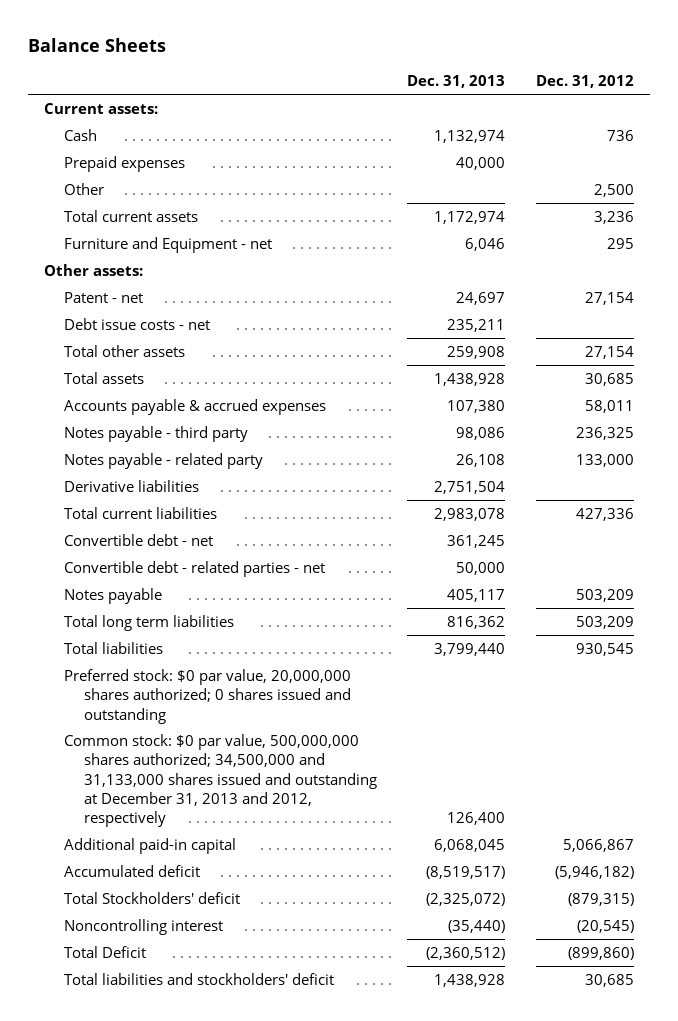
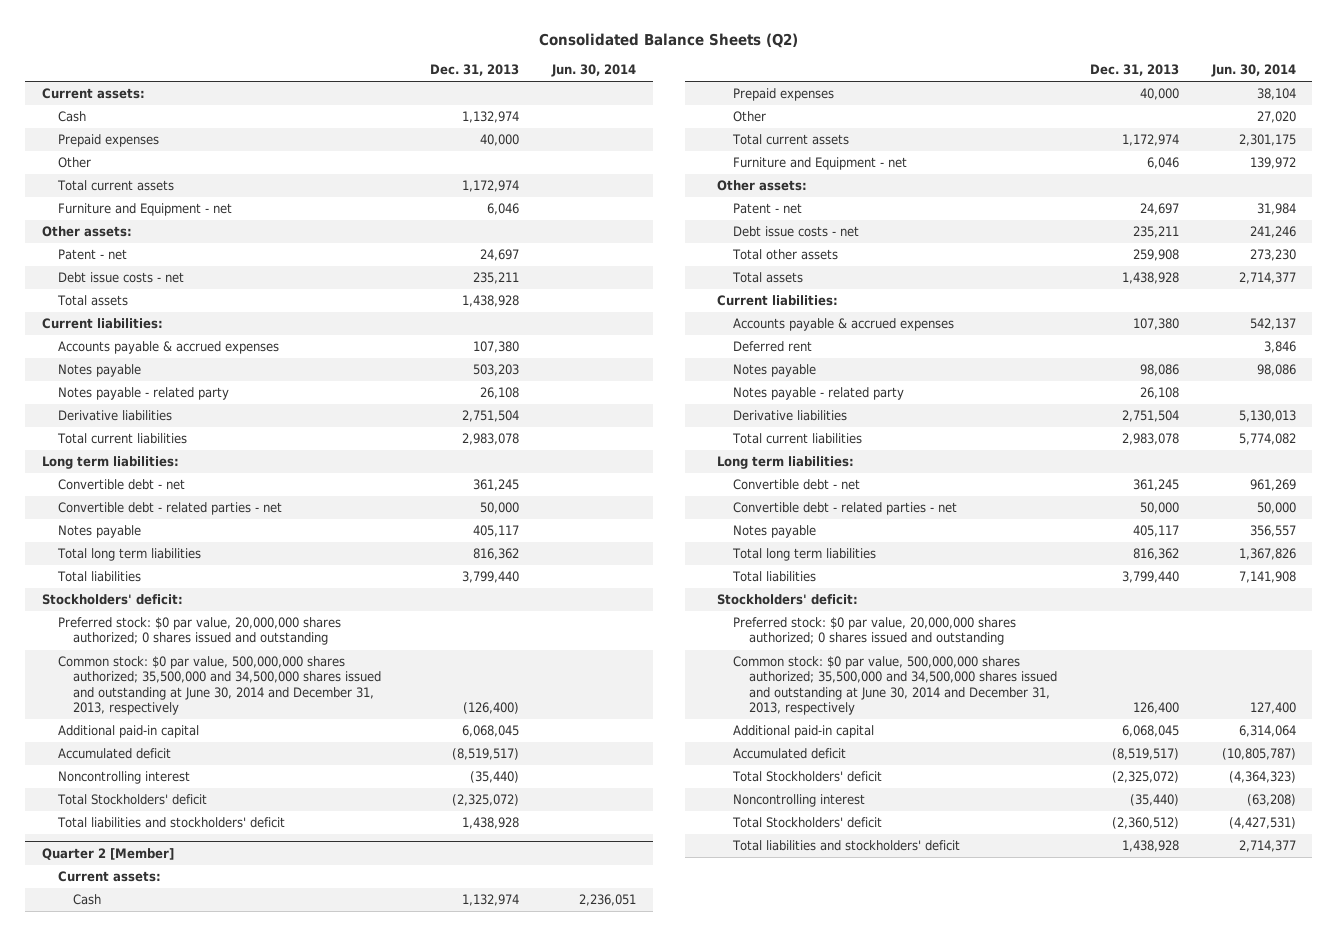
[28,38,167,53] Balance Sheets -> [538,32,798,48] Consolidated Balance Sheets (Q2)
[536,75,635,89] Dec. 31, 2012 -> none
none -> [551,64,637,78] Jun. 30, 2014
none -> [56,295,128,307] Total assets
none -> [41,318,163,330] Current liabilities:
none -> [57,341,279,355] Accounts payable & accrued expenses
none -> [57,364,141,378] Notes payable
none -> [57,387,229,401] Notes payable - related party
none -> [57,410,172,422] Derivative liabilities
none -> [56,433,187,445] Total current liabilities
none -> [41,456,179,470] Long term liabilities:
none -> [57,479,185,491] Convertible debt - net
none -> [57,502,282,516] Convertible debt - related parties - net
none -> [57,525,141,539] Notes payable
none -> [56,548,201,562] Total long term liabilities
none -> [56,571,141,583] Total liabilities
none -> [41,594,183,606] Stockholders' deficit:
none -> [57,617,341,646] Preferred stock: $0 par value, 20,000,000 shares authorized; 0 shares issued and outstanding
none -> [57,656,382,715] Common stock: $0 par value, 500,000,000 shares authorized; 35,500,000 and 34,500,000 shares issued and outstanding at June 30, 2014 and December 31, 2013, respectively
none -> [57,725,199,739] Additional paid-in capital
none -> [57,748,171,760] Accumulated deficit
none -> [57,771,190,785] Noncontrolling interest
none -> [56,794,207,806] Total Stockholders' deficit
none -> [56,817,285,829] Total liabilities and stockholders' deficit
none -> [41,847,174,860] Quarter 2 [Member]
none -> [57,871,161,883] Current assets:
none -> [73,894,102,906] Cash
none -> [732,88,834,102] Prepaid expenses
none -> [732,111,766,123] Other
none -> [731,134,849,146] Total current assets
none -> [732,157,907,171] Furniture and Equipment - net
none -> [717,180,808,192] Other assets:
none -> [732,203,802,215] Patent - net
none -> [732,226,859,238] Debt issue costs - net
none -> [717,295,839,307] Current liabilities:
none -> [732,341,812,353] Deferred rent
[63,425,248,442] Notes payable - third party -> [732,364,816,378] Notes payable
none -> [717,456,855,470] Long term liabilities:
none -> [717,594,859,606] Stockholders' deficit:
[63,733,377,828] Common stock: $0 par value, 500,000,000 shares authorized; 34,500,000 and 31,133,000 shares issued and outstanding at December 31, 2013 and 2012, respectively -> [732,656,1057,715] Common stock: $0 par value, 500,000,000 shares authorized; 35,500,000 and 34,500,000 shares issued and outstanding at June 30, 2014 and December 31, 2013, respectively
[63,945,146,958] Total Deficit -> [731,817,882,829] Total Stockholders' deficit

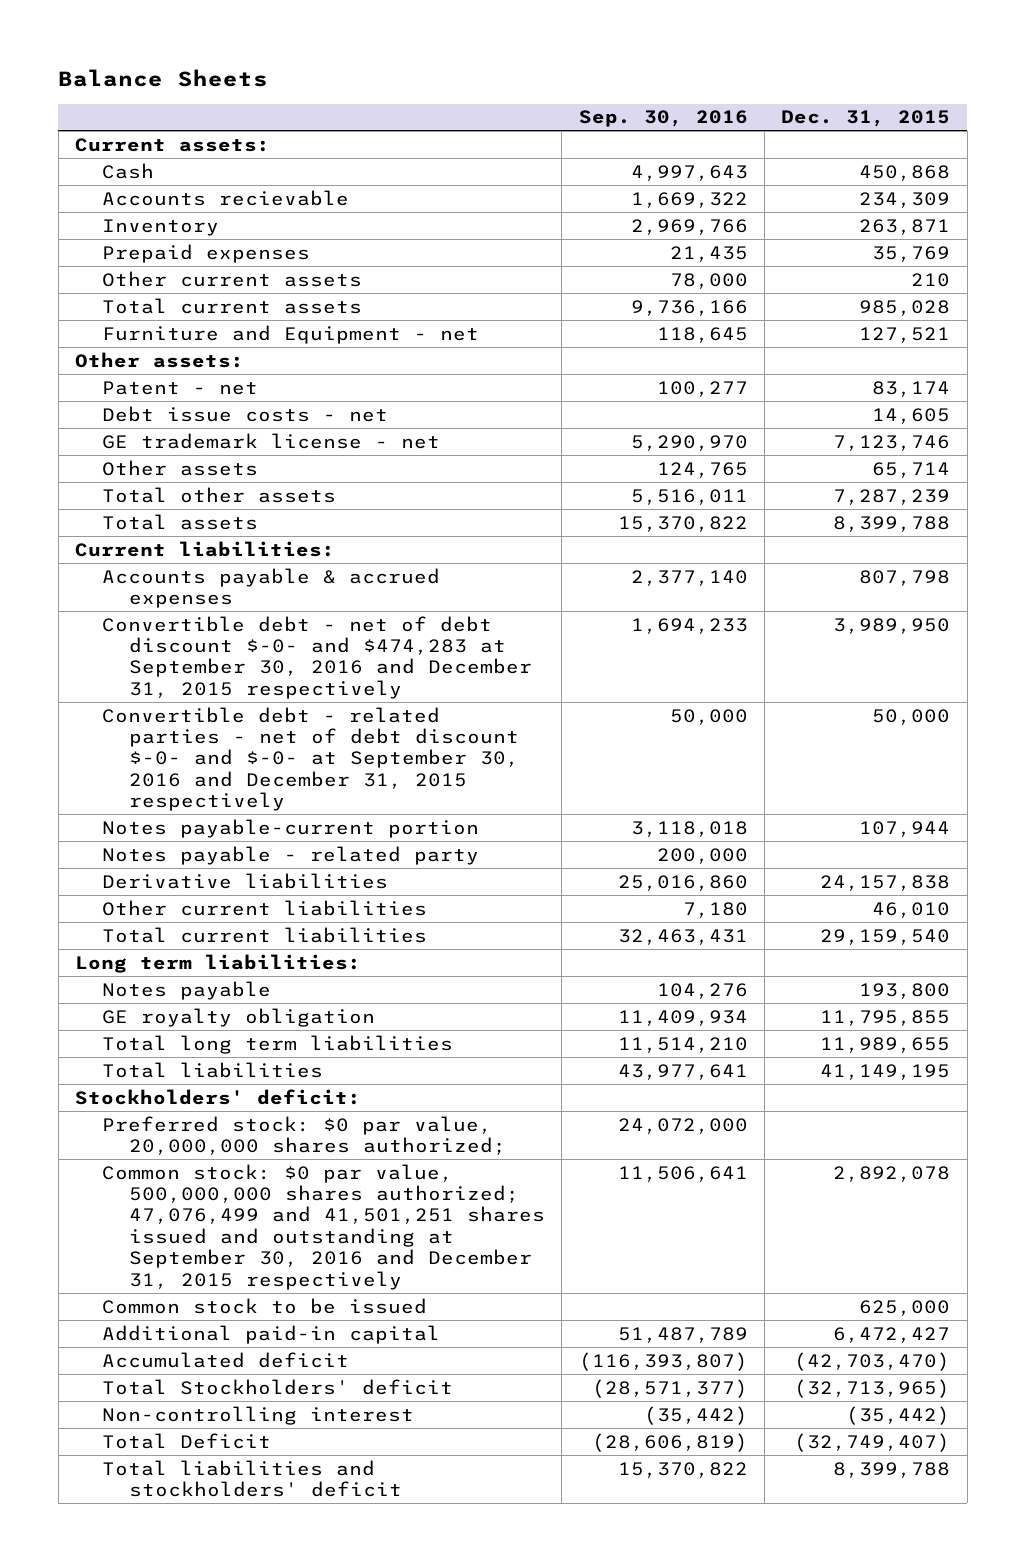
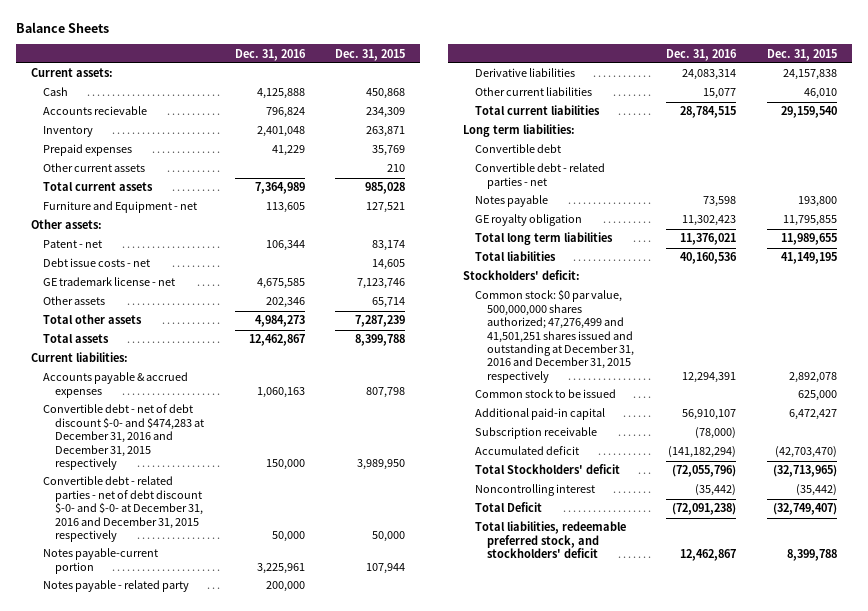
[578,110,748,128] Sep. 30, 2016 -> none
none -> [234,48,306,61] Dec. 31, 2016
[101,615,532,699] Convertible debt - net of debt discount $-0- and $474,283 at September 30, 2016 and December 31, 2015 respectively -> [43,404,205,470] Convertible debt - net of debt discount $-0- and $474,283 at December 31, 2016 and December 31, 2015 respectively
[101,706,519,812] Convertible debt - related parties - net of debt discount $-0- and $-0- at September 30, 2016 and December 31, 2015 respectively -> [43,476,204,542] Convertible debt - related parties - net of debt discount $-0- and $-0- at December 31, 2016 and December 31, 2015 respectively
none -> [474,144,561,154] Convertible debt
none -> [474,163,605,189] Convertible debt - related parties - net
[101,1115,506,1156] Preferred stock: $0 par value, 20,000,000 shares authorized; -> none
[101,1163,545,1290] Common stock: $0 par value, 500,000,000 shares authorized; 47,076,499 and 41,501,251 shares issued and outstanding at September 30, 2016 and December 31, 2015 respectively -> [474,289,635,383] Common stock: $0 par value, 500,000,000 shares authorized; 47,276,499 and 41,501,251 shares issued and outstanding at December 31, 2016 and December 31, 2015 respectively
none -> [474,427,597,440] Subscription receivable
[101,1405,414,1425] Non-controlling interest -> [474,484,595,497] Noncontrolling interest
[101,1459,402,1498] Total liabilities and stockholders' deficit -> [474,521,626,559] Total liabilities, redeemable preferred stock, and stockholders' deficit

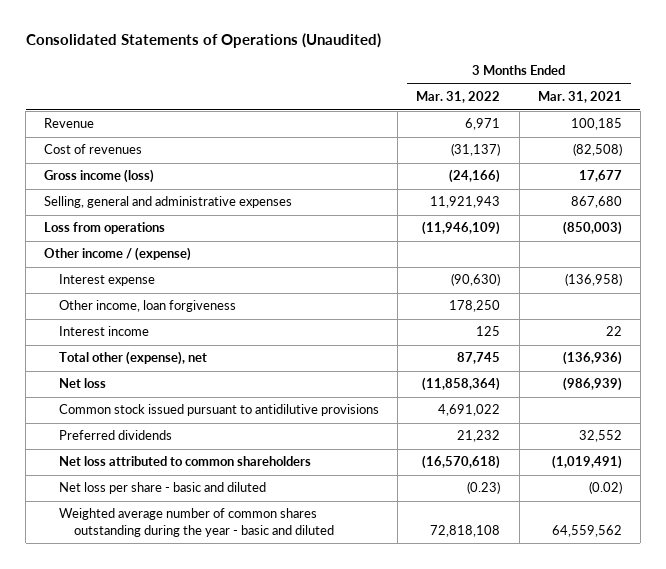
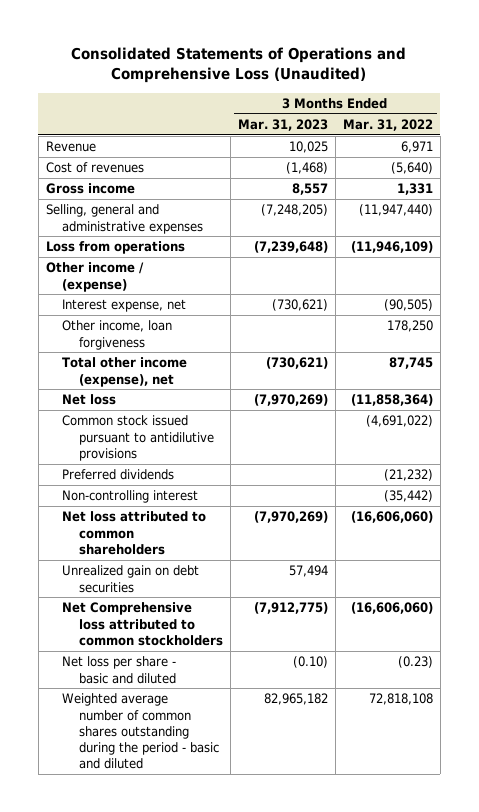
[25,33,381,49] Consolidated Statements of Operations (Unaudited) -> [71,46,407,84] Consolidated Statements of Operations and Comprehensive Loss (Unaudited)
[537,91,622,104] Mar. 31, 2021 -> none
none -> [237,119,328,132] Mar. 31, 2023
[451,143,501,157] (31,137) -> [390,162,433,175] (5,640)
[44,169,155,184] Gross income (loss) -> [45,183,135,195] Gross income
[449,169,501,184] (24,166) -> [396,183,433,196] 1,331
[430,196,501,209] 11,921,943 -> [358,204,433,217] (11,947,440)
[59,274,156,287] Interest expense -> [62,299,187,313] Interest expense, net
[451,273,501,287] (90,630) -> [383,299,433,312] (90,505)
[59,326,150,337] Interest income -> none
[59,351,208,366] Total other (expense), net -> [62,357,188,387] Total other income (expense), net
[438,404,501,417] 4,691,022 -> [365,415,433,428] (4,691,022)
[457,430,501,443] 21,232 -> [383,469,433,482] (21,232)
none -> [62,490,199,504] Non-controlling interest
[422,455,501,470] (16,570,618) -> [350,511,433,524] (16,606,060)
none -> [62,565,200,593] Unrealized gain on debt securities
none -> [62,602,223,646] Net Comprehensive loss attributed to common stockholders
[59,508,334,537] Weighted average number of common shares outstanding during the year - basic and diluted -> [62,693,219,770] Weighted average number of common shares outstanding during the period - basic and diluted

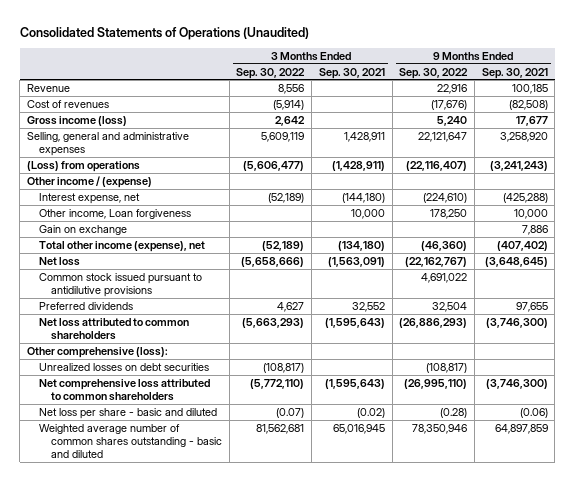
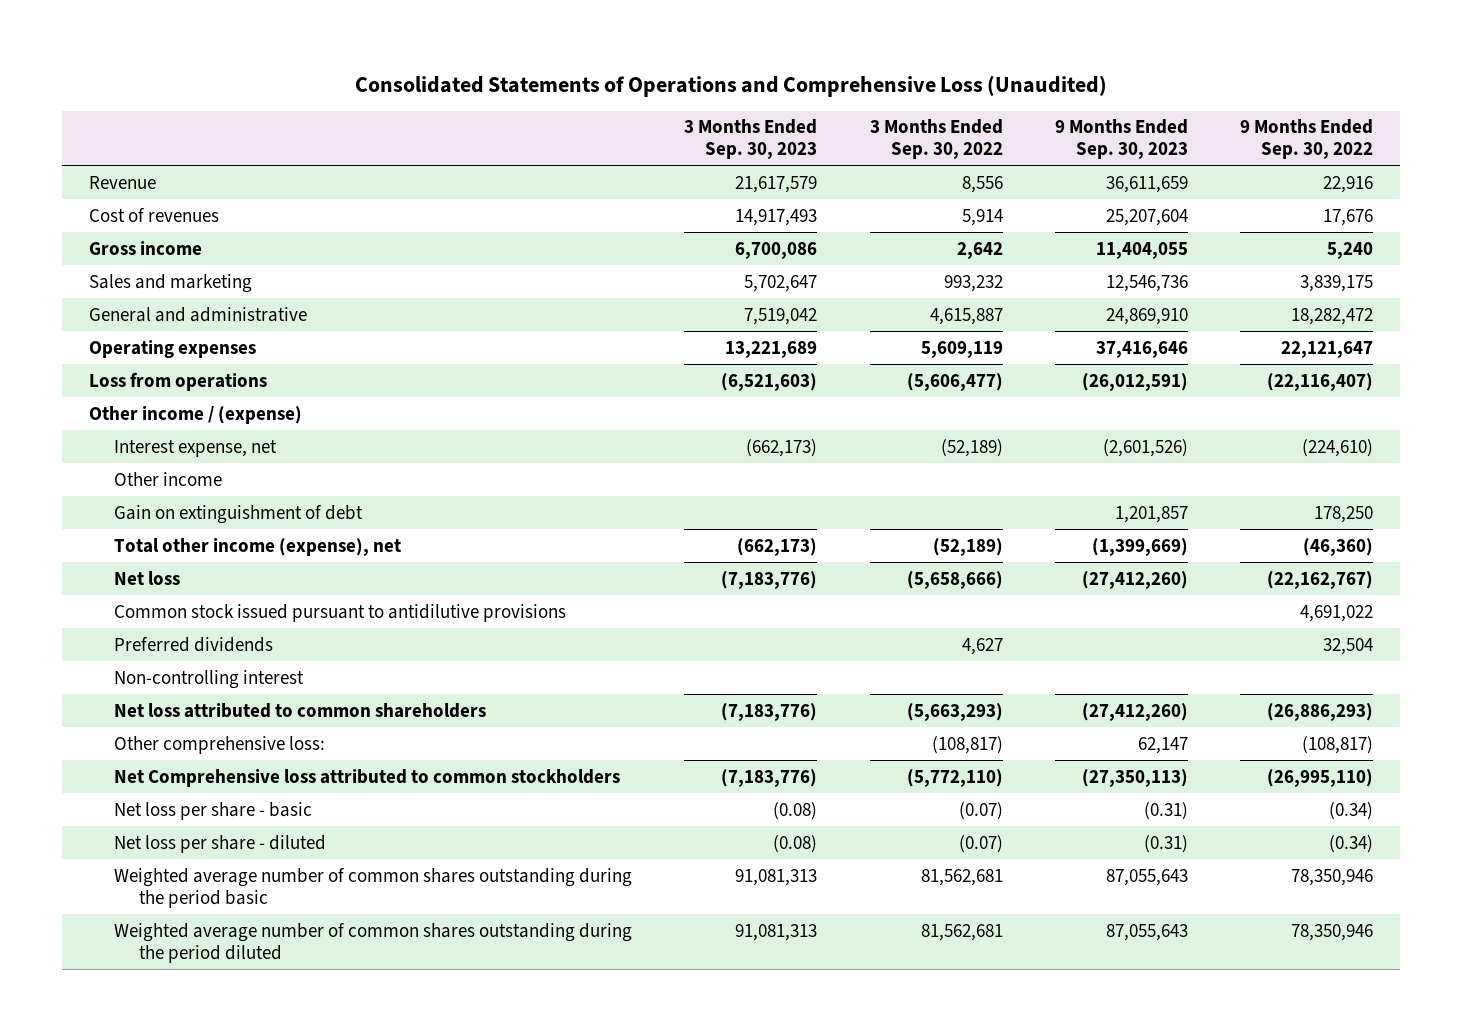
[19,26,309,40] Consolidated Statements of Operations (Unaudited) -> [354,74,1107,97] Consolidated Statements of Operations and Comprehensive Loss (Unaudited)
[318,67,385,79] Sep. 30, 2021 -> none
[481,67,548,79] Sep. 30, 2021 -> none
none -> [684,119,818,160] 3 Months Ended Sep. 30, 2023
none -> [1055,119,1189,160] 9 Months Ended Sep. 30, 2023
[273,99,305,110] (5,914) -> [961,208,1003,226] 5,914
[431,99,468,110] (17,676) -> [1323,208,1374,226] 17,676
[26,115,127,126] Gross income (loss) -> [88,240,202,255] Gross income
none -> [88,273,252,293] Sales and marketing
none -> [88,306,307,322] General and administrative
[26,131,189,156] Selling, general and administrative expenses -> [88,339,256,358] Operating expenses
[26,160,140,172] (Loss) from operations -> [88,371,267,391] Loss from operations
[38,224,127,235] Gain on exchange -> none
none -> [113,471,222,486] Other income
[38,208,191,219] Other income, Loan forgiveness -> [113,504,363,524] Gain on extinguishment of debt
none -> [113,669,304,689] Non-controlling interest
[26,346,168,358] Other comprehensive (loss): -> none
[38,362,209,371] Unrealized losses on debt securities -> [113,735,325,754] Other comprehensive loss:
[38,378,210,401] Net comprehensive loss attributed to common shareholders -> [113,768,620,787] Net Comprehensive loss attributed to common stockholders
[38,407,217,419] Net loss per share - basic and diluted -> [113,801,312,820] Net loss per share - basic
[440,407,468,418] (0.28) -> [1329,801,1374,820] (0.34)
none -> [113,834,326,853] Net loss per share - diluted
[38,423,222,458] Weighted average number of common shares outstanding - basic and diluted -> [113,867,632,908] Weighted average number of common shares outstanding during the period basic
none -> [113,922,632,963] Weighted average number of common shares outstanding during the period diluted

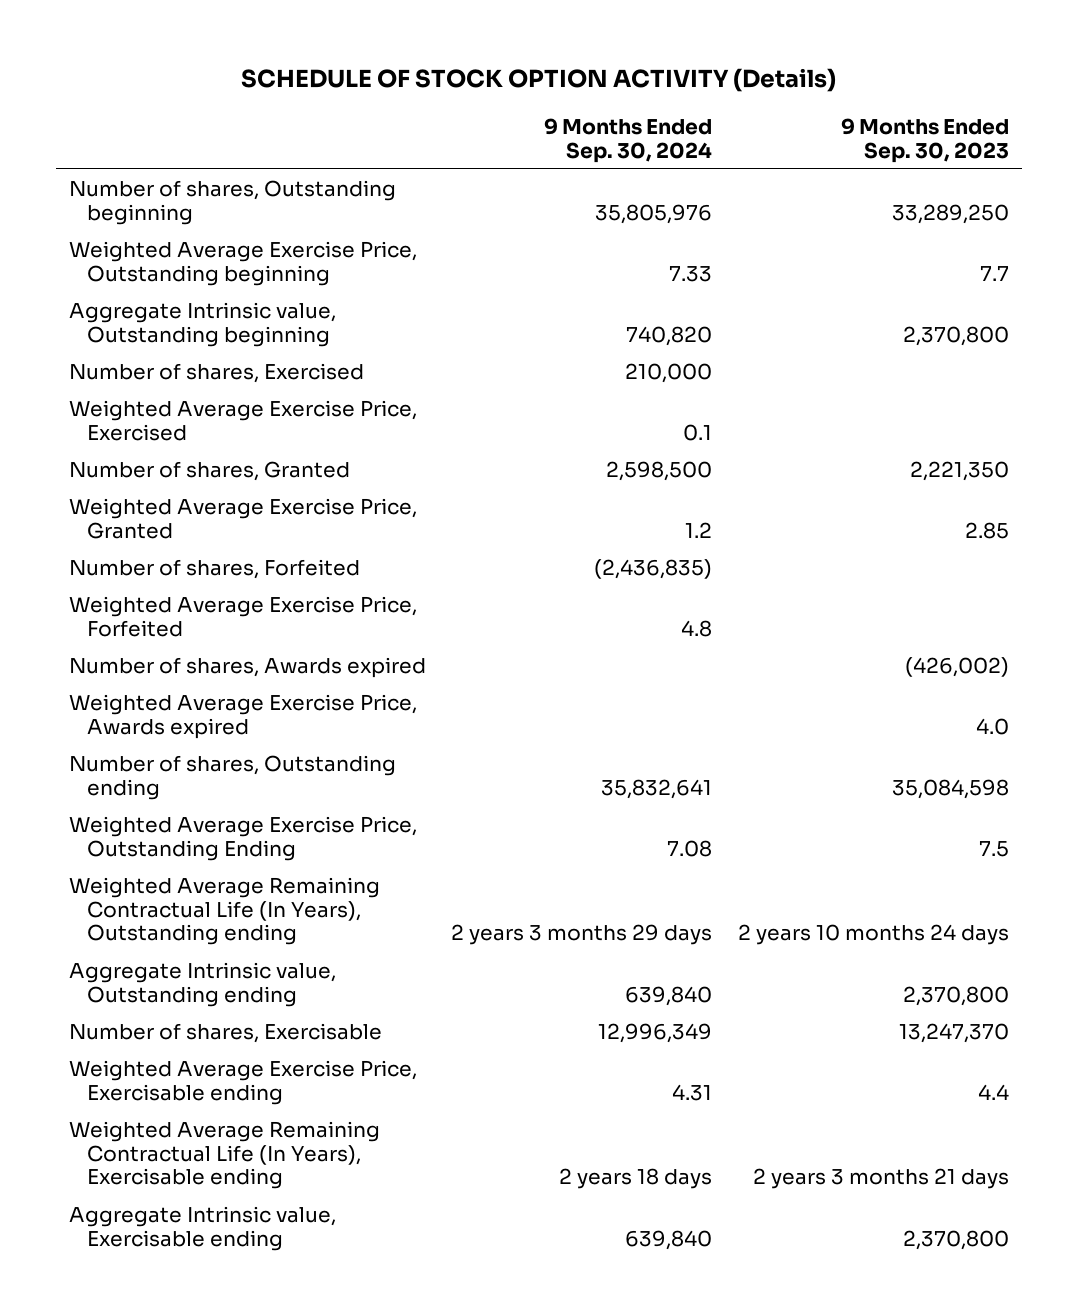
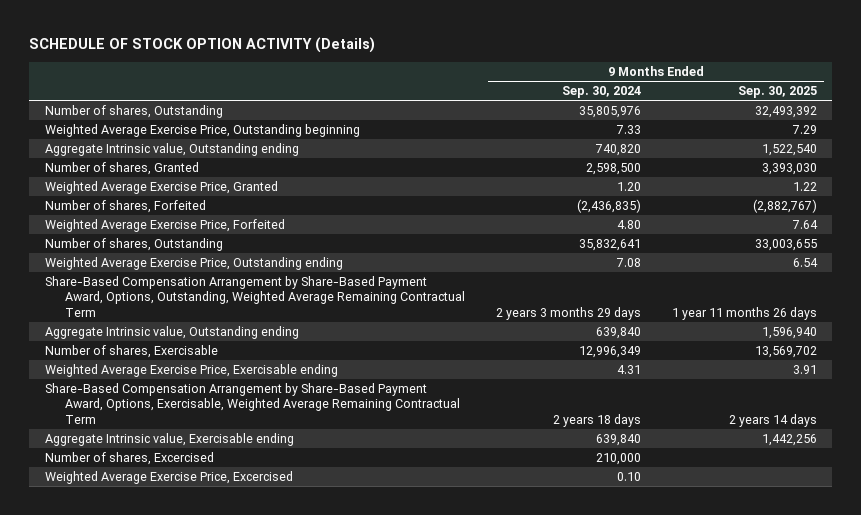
[840,117,1009,163] 9 Months Ended Sep. 30, 2023 -> none
none -> [737,86,817,99] Sep. 30, 2025
[68,180,396,225] Number of shares, Outstanding beginning -> [44,105,223,119] Number of shares, Outstanding
[68,363,364,384] Number of shares, Exercised -> none
[68,400,417,441] Weighted Average Exercise Price, Exercised -> none
[68,302,336,347] Aggregate Intrinsic value, Outstanding beginning -> [44,143,299,157] Aggregate Intrinsic value, Outstanding ending
[685,521,713,538] 1.2 -> [616,182,641,192] 1.20
[68,657,426,679] Number of shares, Awards expired -> none
[68,694,417,739] Weighted Average Exercise Price, Awards expired -> none
[681,619,713,637] 4.8 -> [616,220,641,230] 4.80
[68,755,396,800] Number of shares, Outstanding ending -> [44,238,223,252] Number of shares, Outstanding
[68,816,417,861] Weighted Average Exercise Price, Outstanding Ending -> [44,257,343,271] Weighted Average Exercise Price, Outstanding ending
[68,877,380,946] Weighted Average Remaining Contractual Life (In Years), Outstanding ending -> [44,276,465,317] Share-Based Compensation Arrangement by Share-Based Payment Award, Options, Outstanding, Weighted Average Remaining Contractual Term
[68,1121,380,1190] Weighted Average Remaining Contractual Life (In Years), Exercisable ending -> [44,383,460,424] Share-Based Compensation Arrangement by Share-Based Payment Award, Options, Exercisable, Weighted Average Remaining Contractual Term
none -> [44,452,214,466] Number of shares, Excercised
none -> [44,471,293,485] Weighted Average Exercise Price, Excercised

